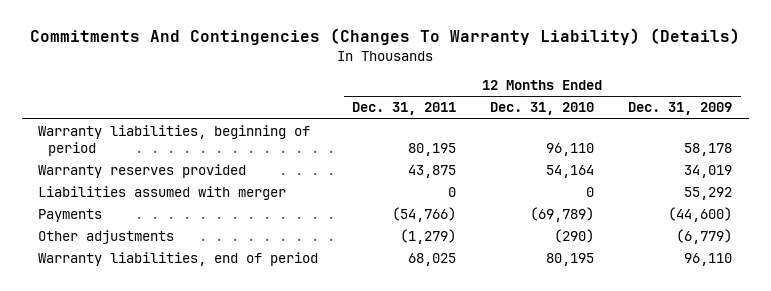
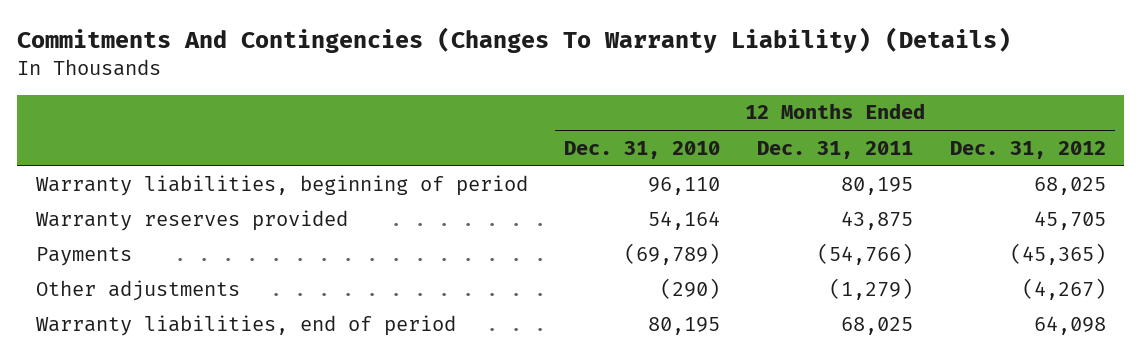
[628,102,733,116] Dec. 31, 2009 -> none
none -> [949,140,1106,159] Dec. 31, 2012
[38,186,287,201] Liabilities assumed with merger -> none

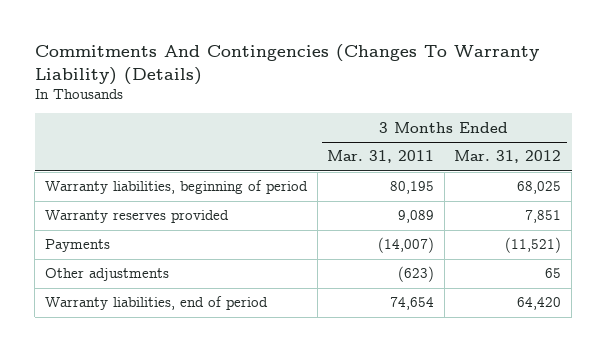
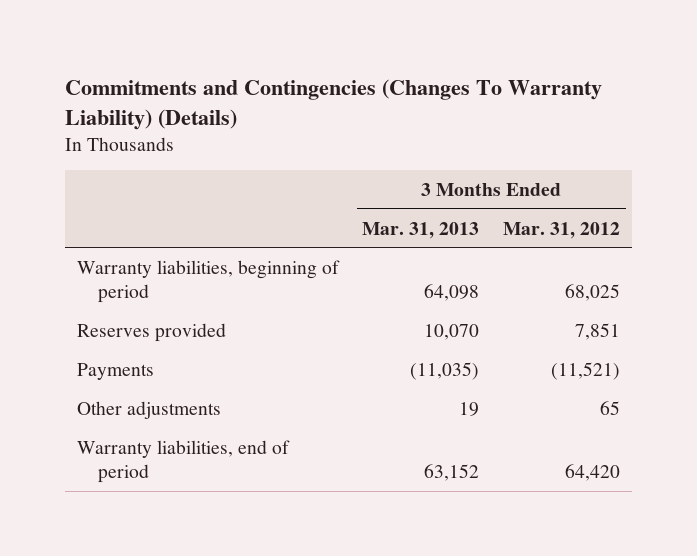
[34,44,539,85] Commitments And Contingencies (Changes To Warranty Liability) (Details) -> [64,78,602,130] Commitments and Contingencies (Changes To Warranty Liability) (Details)
[327,150,435,164] Mar. 31, 2011 -> none
none -> [362,221,480,239] Mar. 31, 2013
[44,210,229,224] Warranty reserves provided -> [76,322,226,342] Reserves provided

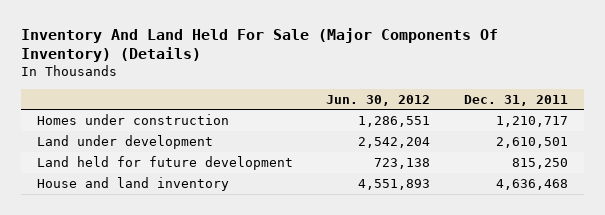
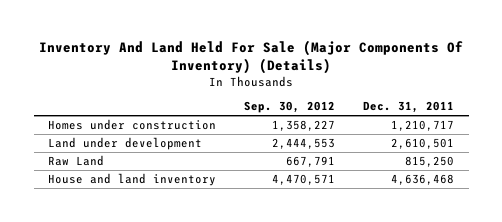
[326,94,431,106] Jun. 30, 2012 -> none
none -> [244,101,336,114] Sep. 30, 2012
[37,155,294,170] Land held for future development -> [47,154,104,166] Raw Land

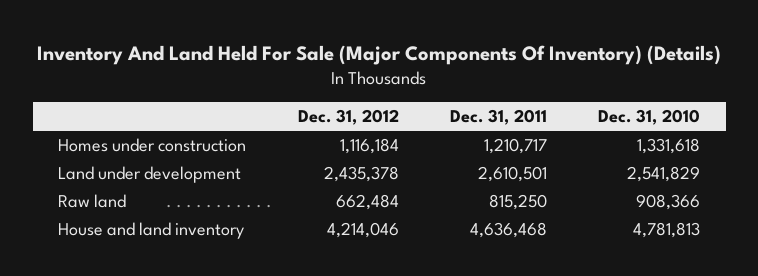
[244,101,336,114] Sep. 30, 2012 -> none
none -> [297,108,399,125] Dec. 31, 2012
none -> [598,108,701,125] Dec. 31, 2010
[47,154,104,166] Raw Land -> [58,193,127,208] Raw land

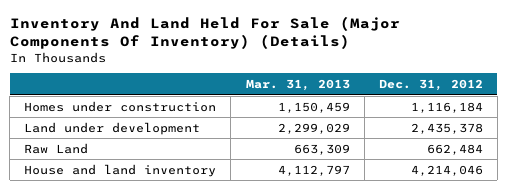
[449,108,547,125] Dec. 31, 2011 -> none
[598,108,701,125] Dec. 31, 2010 -> none
none -> [245,79,350,92] Mar. 31, 2013
[58,193,127,208] Raw land -> [24,142,89,154] Raw Land

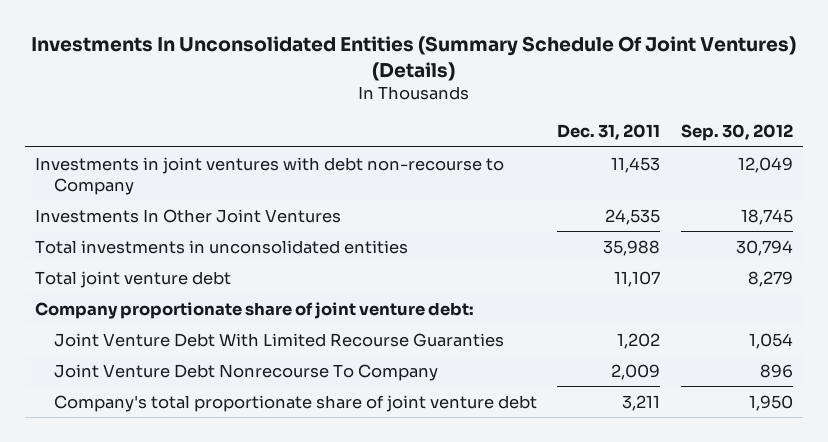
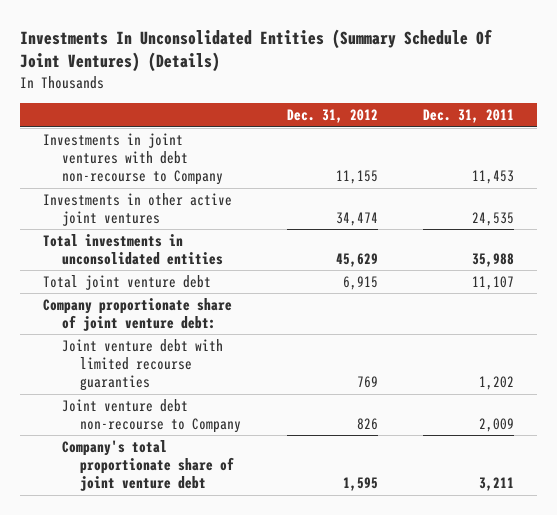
[681,124,794,142] Sep. 30, 2012 -> none
none -> [286,109,378,124] Dec. 31, 2012
[35,208,342,223] Investments In Other Joint Ventures -> [42,193,232,227] Investments in other active joint ventures
[53,332,504,347] Joint Venture Debt With Limited Recourse Guaranties -> [61,339,223,392] Joint venture debt with limited recourse guaranties
[53,363,438,381] Joint Venture Debt Nonrecourse To Company -> [61,399,242,434] Joint venture debt non-recourse to Company

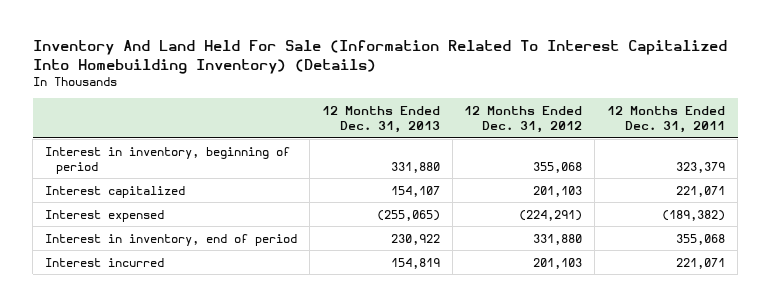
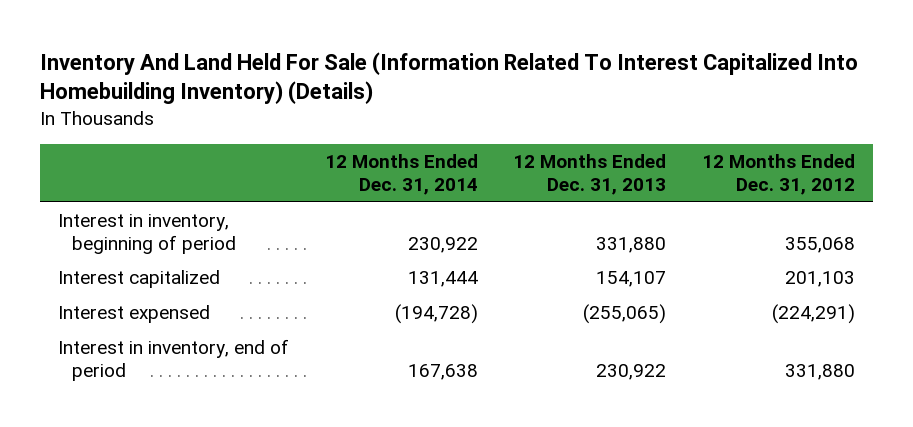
[607,105,726,134] 12 Months Ended Dec. 31, 2011 -> none
none -> [324,154,478,195] 12 Months Ended Dec. 31, 2014
[44,257,164,267] Interest incurred -> none

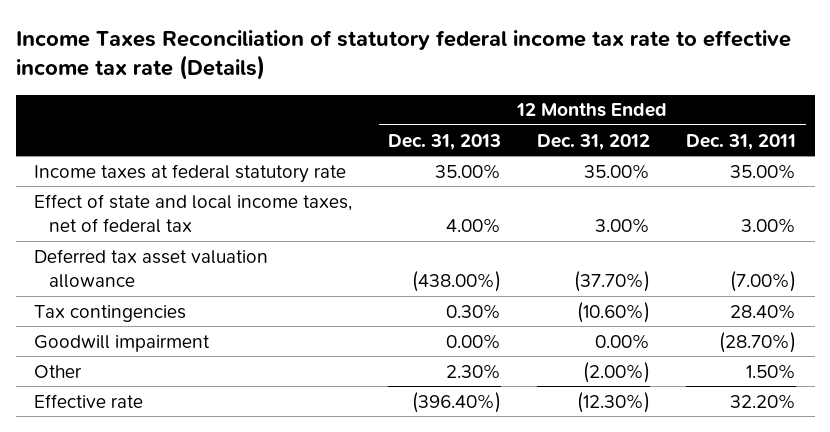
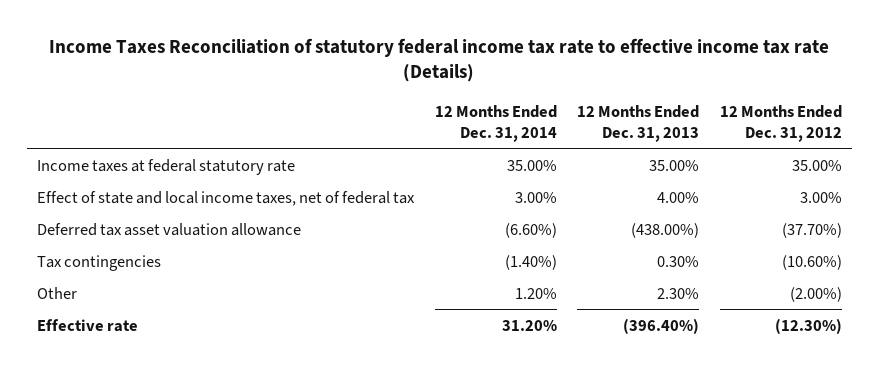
[686,133,797,150] Dec. 31, 2011 -> none
none -> [434,104,557,142] 12 Months Ended Dec. 31, 2014
[33,334,210,352] Goodwill impairment -> none

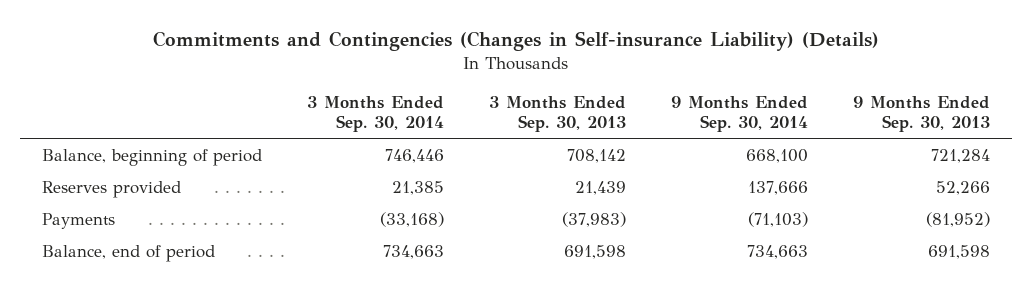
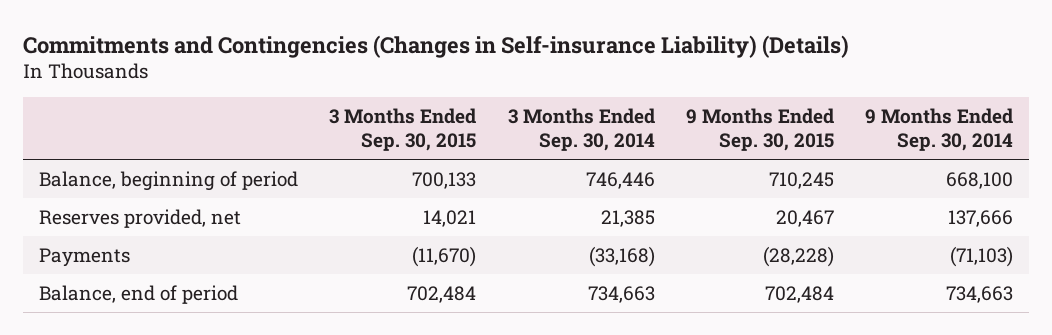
[489,96,627,133] 3 Months Ended Sep. 30, 2013 -> none
[852,96,990,133] 9 Months Ended Sep. 30, 2013 -> none
none -> [329,108,477,152] 3 Months Ended Sep. 30, 2015
none -> [685,108,834,152] 9 Months Ended Sep. 30, 2015
[42,180,182,198] Reserves provided -> [39,208,242,228] Reserves provided, net

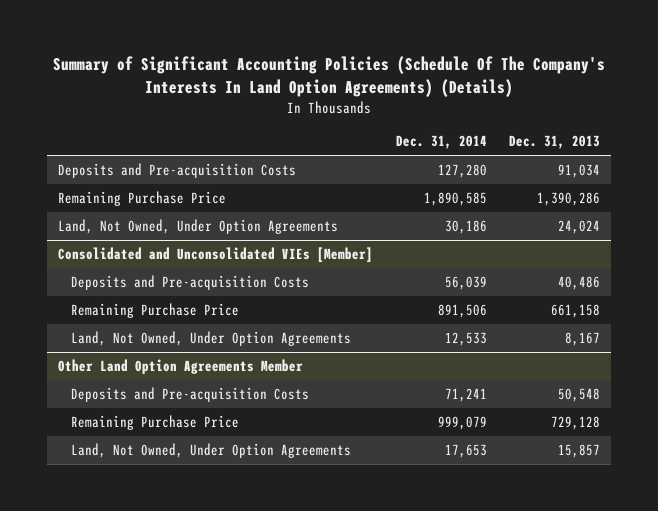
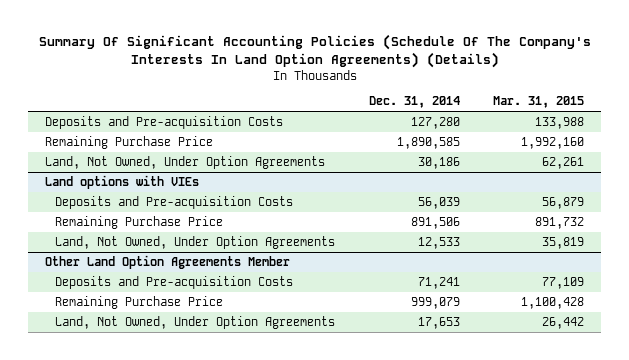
[53,56,606,97] Summary of Significant Accounting Policies (Schedule Of The Company's Interests In Land Option Agreements) (Details) -> [38,34,591,69] Summary Of Significant Accounting Policies (Schedule Of The Company's Interests In Land Option Agreements) (Details)
[508,135,600,150] Dec. 31, 2013 -> none
none -> [493,96,585,109] Mar. 31, 2015
[58,247,374,264] Consolidated and Unconsolidated VIEs [Member] -> [45,175,200,190] Land options with VIEs

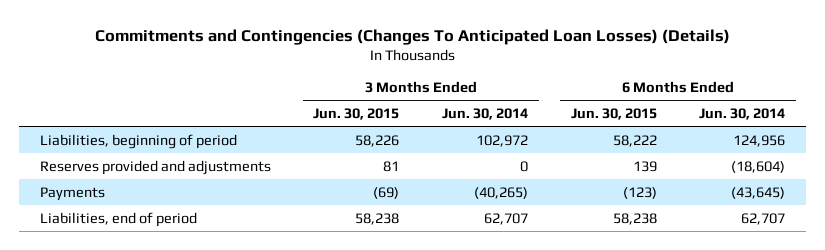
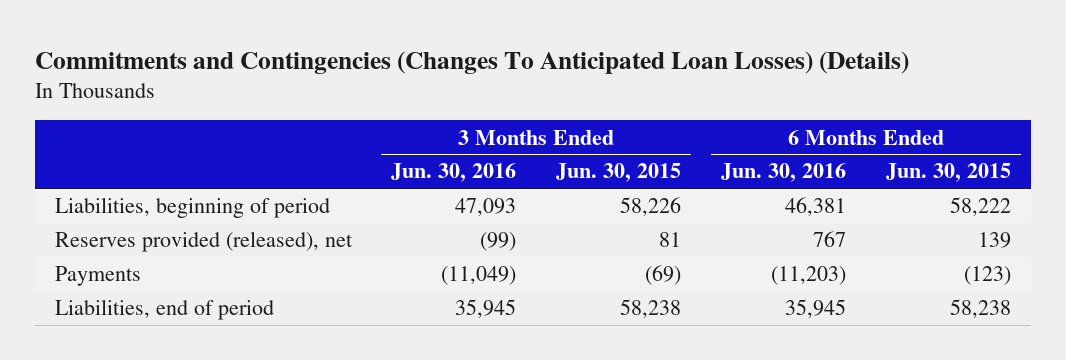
[442,108,529,121] Jun. 30, 2014 -> none
[699,108,786,121] Jun. 30, 2014 -> none
none -> [391,163,517,183] Jun. 30, 2016
none -> [721,163,847,183] Jun. 30, 2016
[39,159,271,175] Reserves provided and adjustments -> [54,231,353,253] Reserves provided (released), net

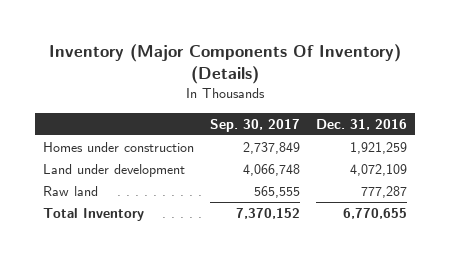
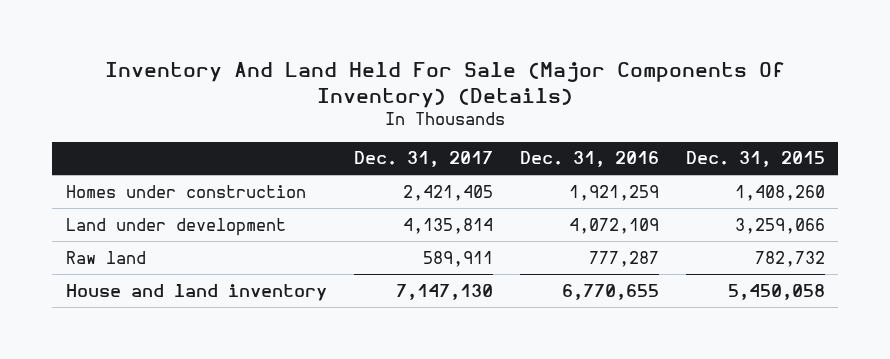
[48,44,401,85] Inventory (Major Components Of Inventory) (Details) -> [105,62,786,108] Inventory And Land Held For Sale (Major Components Of Inventory) (Details)
[209,118,300,132] Sep. 30, 2017 -> none
none -> [353,151,493,168] Dec. 31, 2017
none -> [685,151,825,168] Dec. 31, 2015
[43,208,145,222] Total Inventory -> [65,283,327,301] House and land inventory

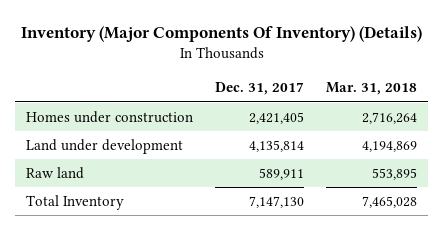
[105,62,786,108] Inventory And Land Held For Sale (Major Components Of Inventory) (Details) -> [20,26,422,43] Inventory (Major Components Of Inventory) (Details)
[519,151,659,168] Dec. 31, 2016 -> none
[685,151,825,168] Dec. 31, 2015 -> none
none -> [326,82,418,96] Mar. 31, 2018
[65,283,327,301] House and land inventory -> [26,195,125,211] Total Inventory

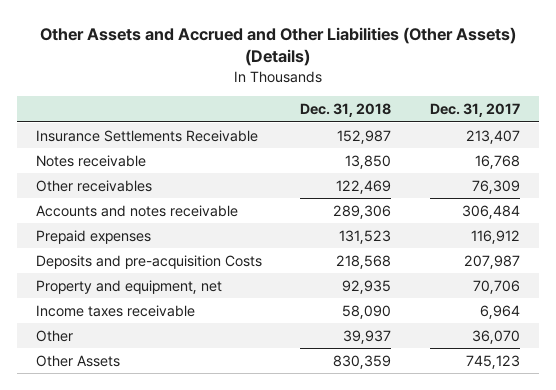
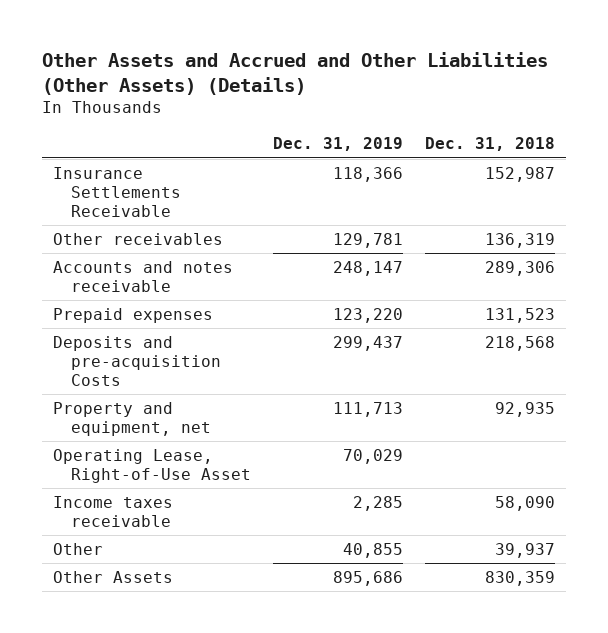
[429,103,520,118] Dec. 31, 2017 -> none
none -> [272,137,403,152] Dec. 31, 2019
[36,154,147,167] Notes receivable -> none
[336,179,392,194] 122,469 -> [484,232,555,248] 136,319
none -> [53,448,252,483] Operating Lease, Right-of-Use Asset

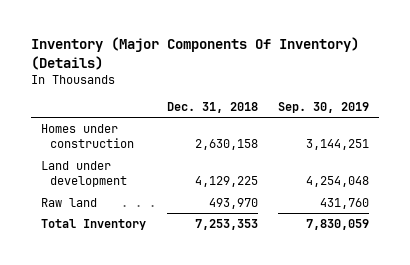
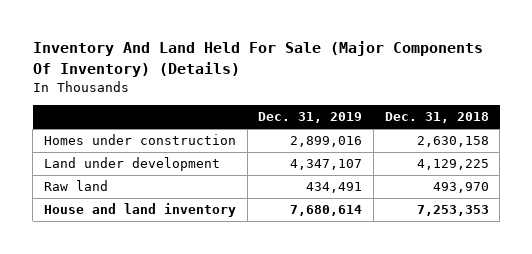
[30,37,359,70] Inventory (Major Components Of Inventory) (Details) -> [32,41,483,77] Inventory And Land Held For Sale (Major Components Of Inventory) (Details)
[278,102,370,114] Sep. 30, 2019 -> none
none -> [258,112,363,124] Dec. 31, 2019
[41,219,147,231] Total Inventory -> [43,203,236,218] House and land inventory

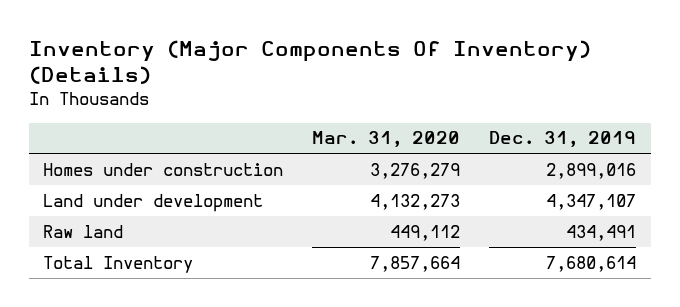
[32,41,483,77] Inventory And Land Held For Sale (Major Components Of Inventory) (Details) -> [28,39,591,85] Inventory (Major Components Of Inventory) (Details)
[384,112,489,124] Dec. 31, 2018 -> none
none -> [312,131,461,148] Mar. 31, 2020
[43,203,236,218] House and land inventory -> [43,255,194,273] Total Inventory

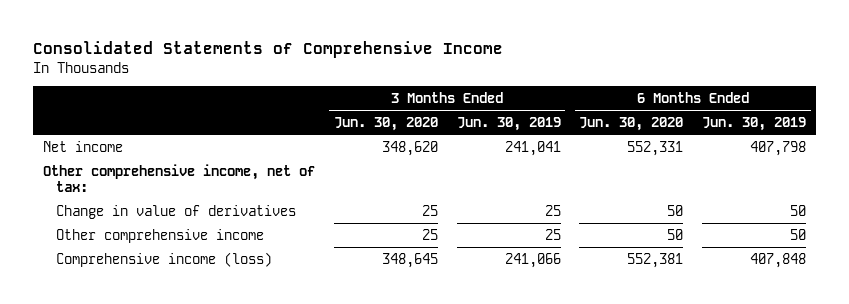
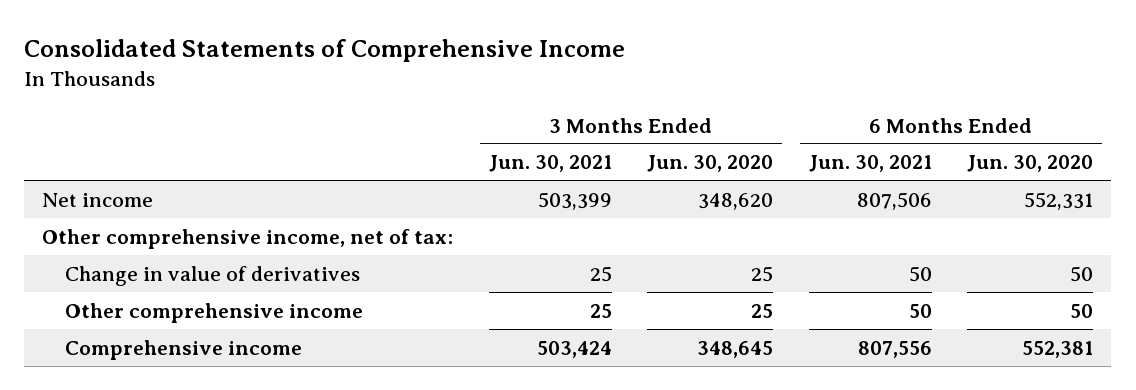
[456,116,561,131] Jun. 30, 2019 -> none
[702,116,807,131] Jun. 30, 2019 -> none
none -> [488,155,612,173] Jun. 30, 2021
none -> [808,155,932,173] Jun. 30, 2021
[55,251,272,267] Comprehensive income (loss) -> [64,339,302,360] Comprehensive income

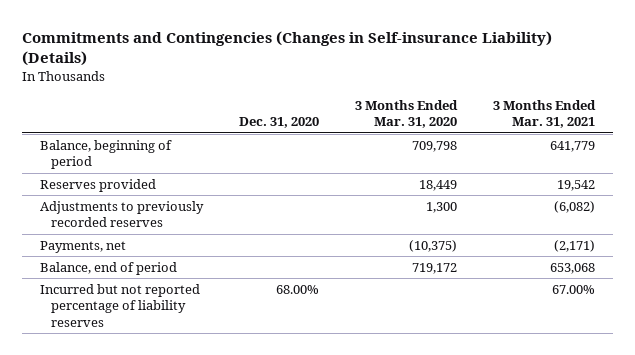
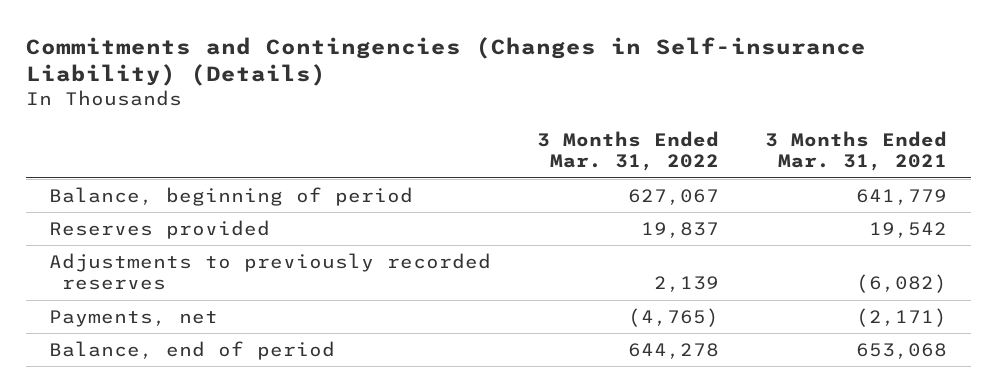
[239,117,320,129] Dec. 31, 2020 -> none
[355,99,459,129] 3 Months Ended Mar. 31, 2020 -> none
none -> [537,130,720,172] 3 Months Ended Mar. 31, 2022
[40,283,201,327] Incurred but not reported percentage of liability reserves -> none

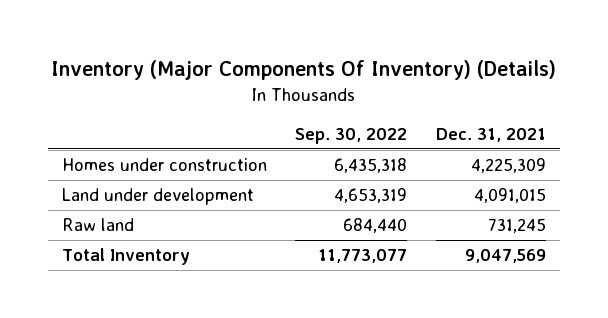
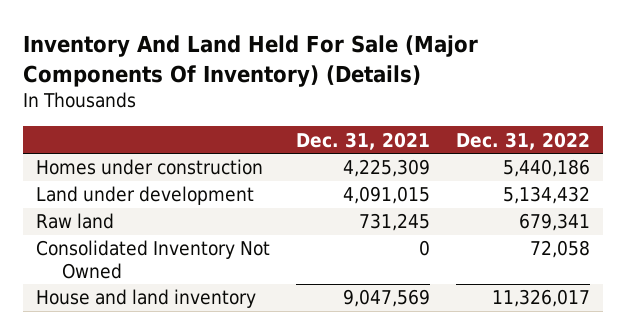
[50,60,556,81] Inventory (Major Components Of Inventory) (Details) -> [22,35,478,87] Inventory And Land Held For Sale (Major Components Of Inventory) (Details)
[295,127,408,144] Sep. 30, 2022 -> none
none -> [455,131,590,150] Dec. 31, 2022
none -> [35,240,270,279] Consolidated Inventory Not Owned
[61,248,190,266] Total Inventory -> [35,289,256,309] House and land inventory

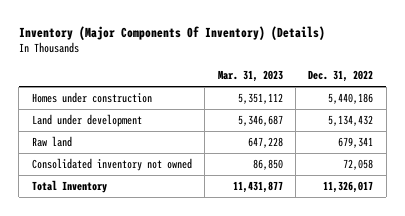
[22,35,478,87] Inventory And Land Held For Sale (Major Components Of Inventory) (Details) -> [18,25,325,40] Inventory (Major Components Of Inventory) (Details)
[295,131,430,150] Dec. 31, 2021 -> none
none -> [217,69,283,82] Mar. 31, 2023
[35,240,270,279] Consolidated Inventory Not Owned -> [31,158,192,172] Consolidated inventory not owned
[35,289,256,309] House and land inventory -> [31,180,107,194] Total Inventory

